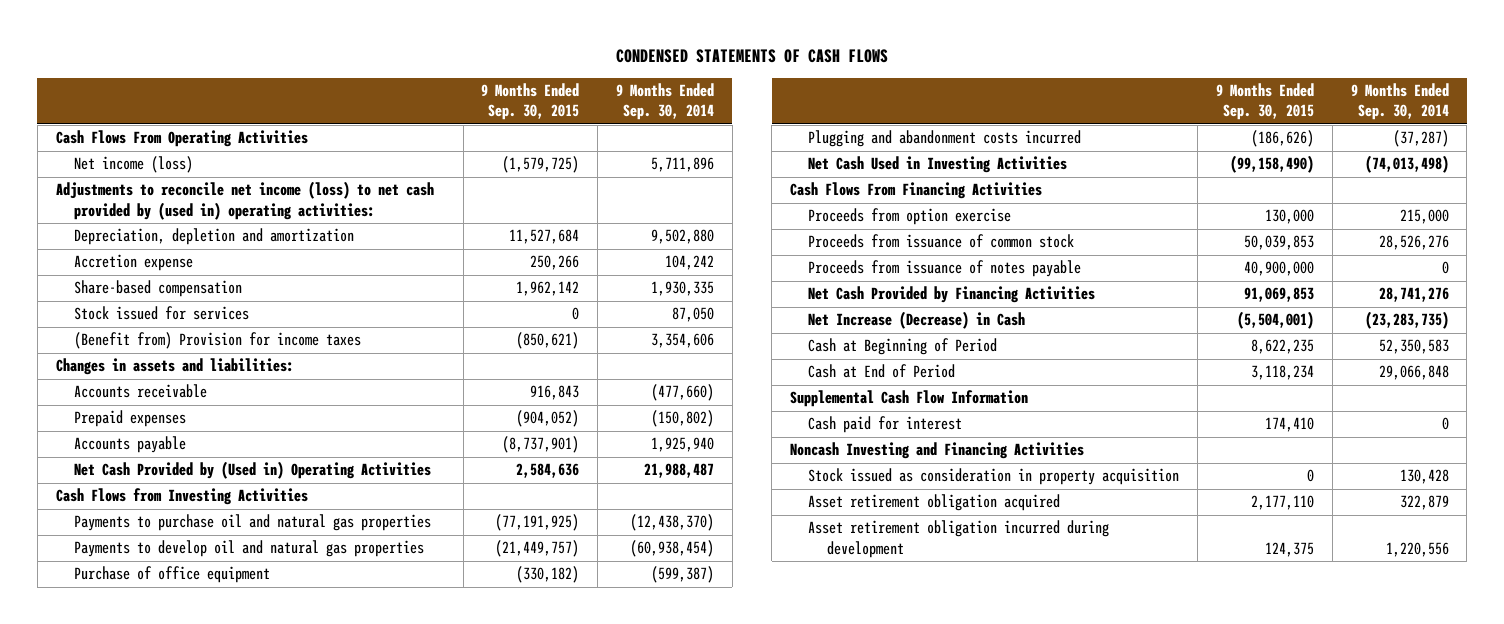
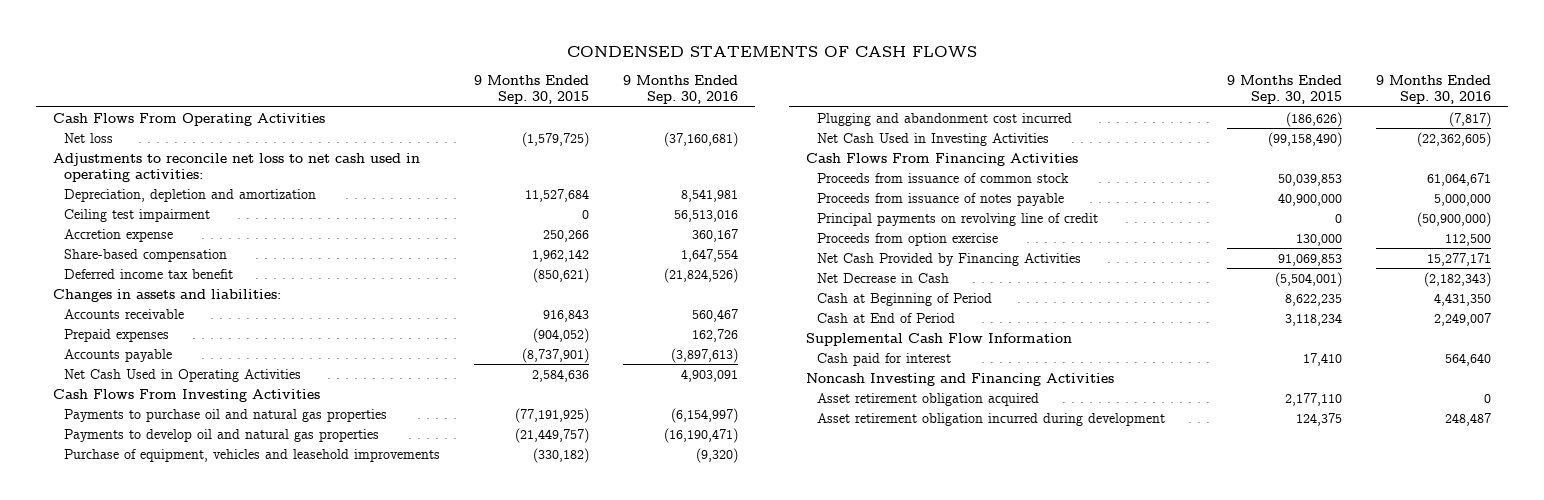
[616,83,715,121] 9 Months Ended Sep. 30, 2014 -> none
none -> [623,75,739,105] 9 Months Ended Sep. 30, 2016
[73,156,193,174] Net income (loss) -> [63,132,113,143] Net loss
[55,181,434,220] Adjustments to reconcile net income (loss) to net cash provided by (used in) operating activities: -> [52,152,420,182] Adjustments to reconcile net loss to net cash used in operating activities:
none -> [63,208,210,222] Ceiling test impairment
[73,306,249,321] Stock issued for services -> none
[73,332,361,350] (Benefit from) Provision for income taxes -> [63,268,233,279] Deferred income tax benefit
[73,461,431,480] Net Cash Provided by (Used in) Operating Activities -> [63,368,301,382] Net Cash Used in Operating Activities
[55,488,308,506] Cash Flows from Investing Activities -> [52,388,320,402] Cash Flows From Investing Activities
[73,566,270,584] Purchase of office equipment -> [63,448,440,462] Purchase of equipment, vehicles and leasehold improvements
[808,130,1082,148] Plugging and abandonment costs incurred -> [816,112,1072,126] Plugging and abandonment cost incurred
none -> [816,212,1098,226] Principal payments on revolving line of credit
[808,208,1012,226] Proceeds from option exercise -> [816,232,998,246] Proceeds from option exercise
[808,311,1026,330] Net Increase (Decrease) in Cash -> [816,272,949,283] Net Decrease in Cash
[1265,417,1315,433] 174,410 -> [1303,352,1343,366] 17,410
[808,468,1180,486] Stock issued as consideration in property acquisition -> none

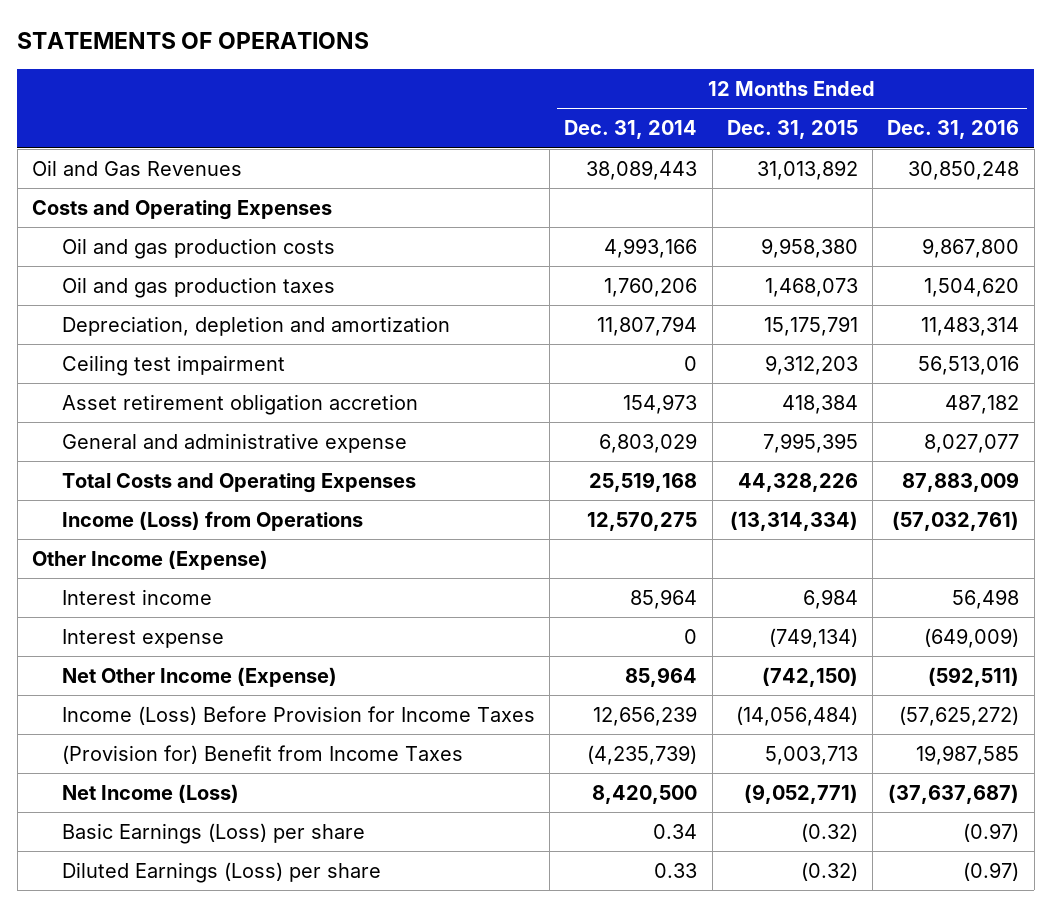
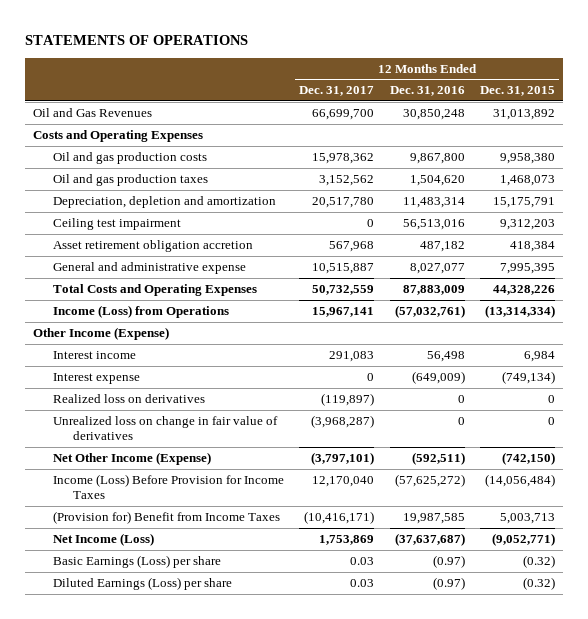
[564,120,698,140] Dec. 31, 2014 -> none
none -> [299,86,375,97] Dec. 31, 2017
none -> [53,393,206,403] Realized loss on derivatives
none -> [53,415,279,441] Unrealized loss on change in fair value of derivatives

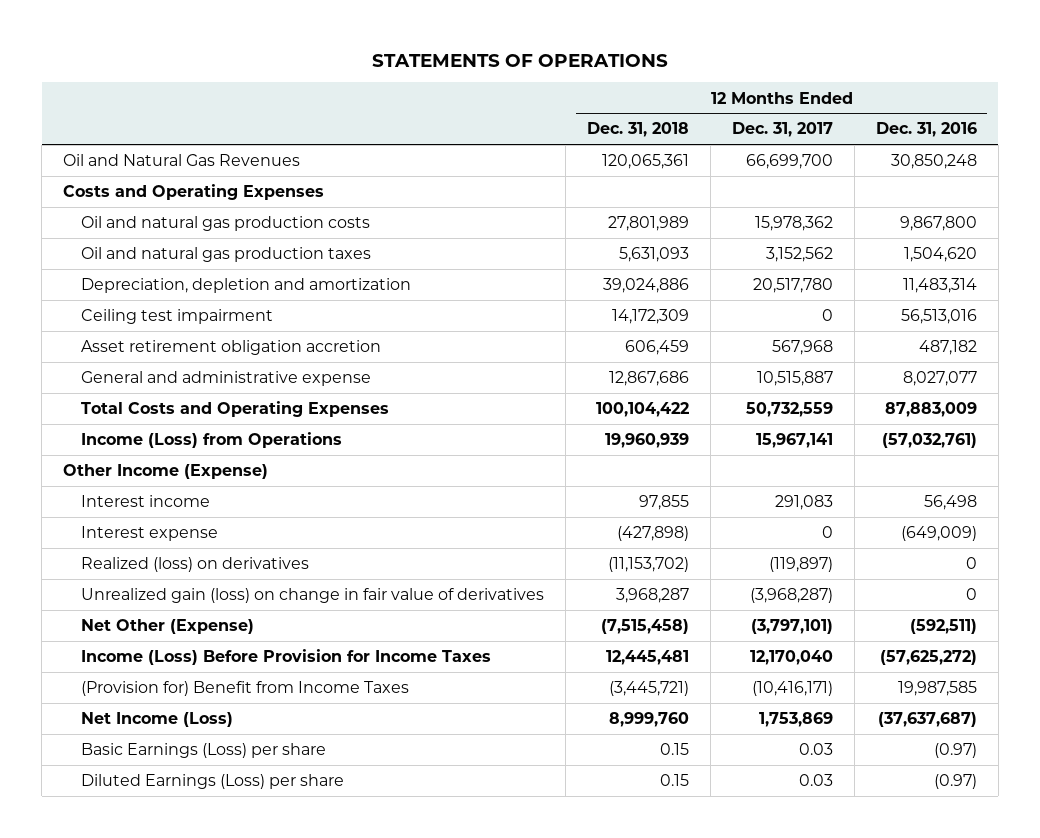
[479,86,555,97] Dec. 31, 2015 -> none
none -> [587,122,690,138] Dec. 31, 2018
[32,107,152,117] Oil and Gas Revenues -> [63,154,301,167] Oil and Natural Gas Revenues
[53,151,208,164] Oil and gas production costs -> [81,216,371,232] Oil and natural gas production costs
[53,173,209,186] Oil and gas production taxes -> [81,247,372,263] Oil and natural gas production taxes
[53,393,206,403] Realized loss on derivatives -> [81,557,310,573] Realized (loss) on derivatives
[53,415,279,441] Unrealized loss on change in fair value of derivatives -> [81,588,545,604] Unrealized gain (loss) on change in fair value of derivatives
[53,451,212,465] Net Other Income (Expense) -> [81,619,255,635] Net Other (Expense)

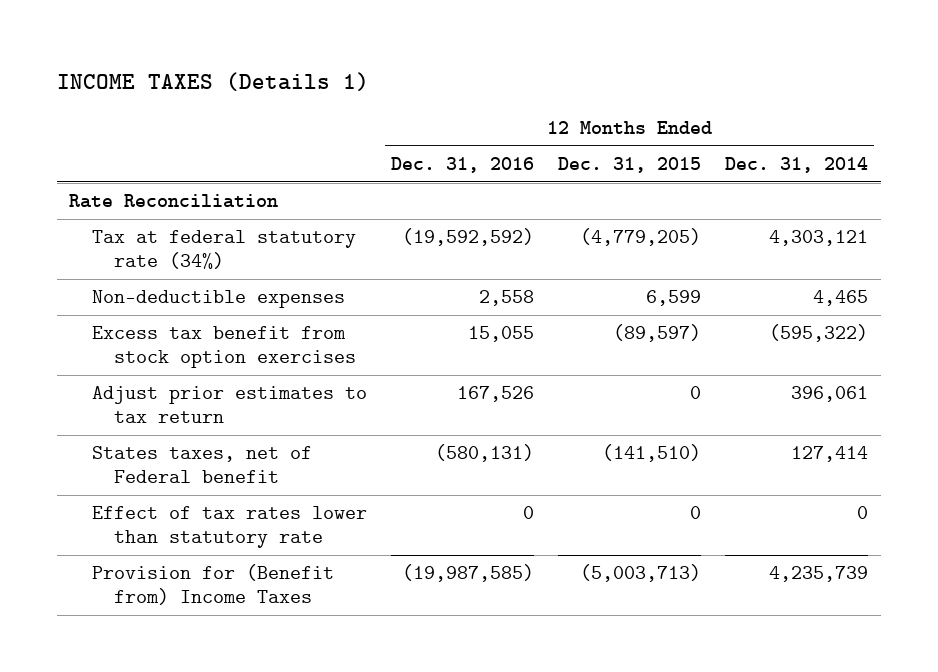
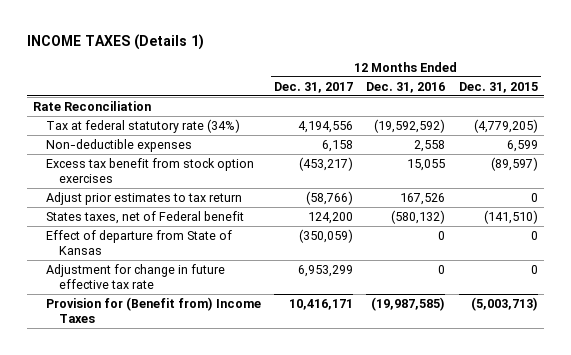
[725,156,869,173] Dec. 31, 2014 -> none
none -> [274,81,354,93] Dec. 31, 2017
[91,506,367,549] Effect of tax rates lower than statutory rate -> none
[434,444,534,463] (580,131) -> [391,209,446,224] (580,132)
none -> [46,229,233,256] Effect of departure from State of Kansas
none -> [46,263,226,290] Adjustment for change in future effective tax rate

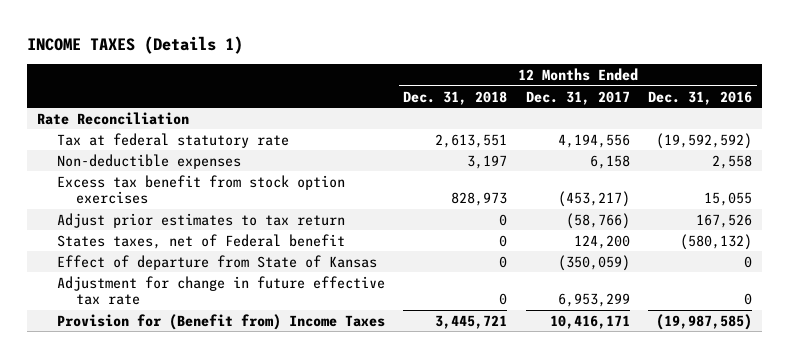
[458,81,538,93] Dec. 31, 2015 -> none
none -> [403,90,508,105] Dec. 31, 2018
[46,118,241,133] Tax at federal statutory rate (34%) -> [56,132,289,148] Tax at federal statutory rate

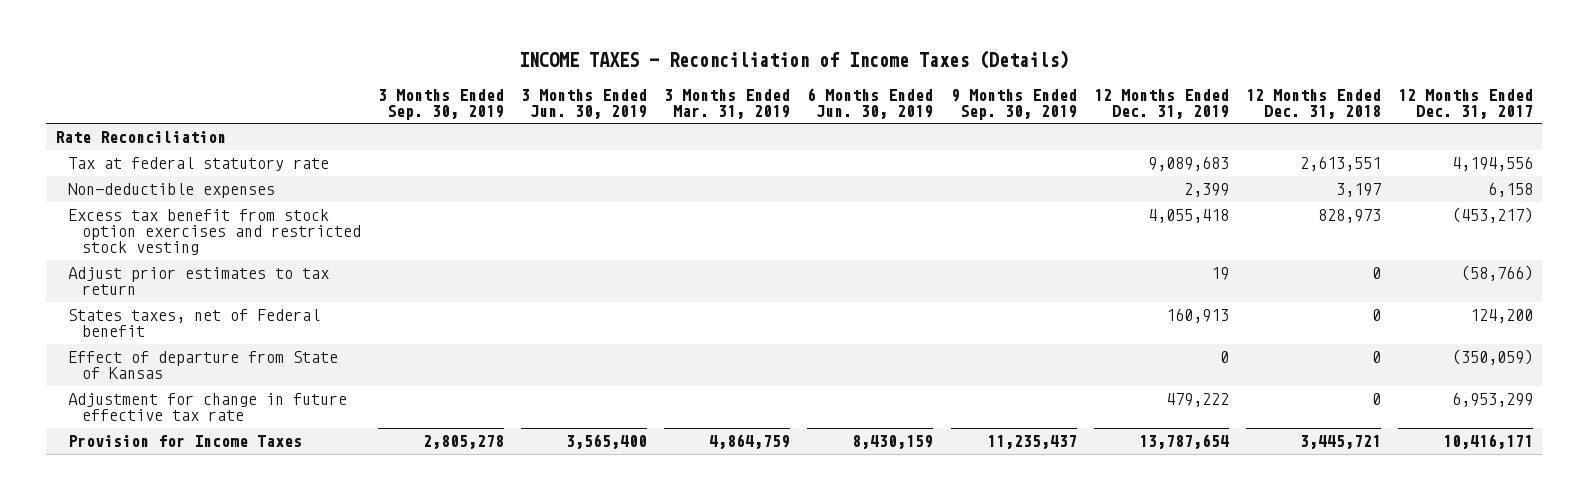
[27,35,244,54] INCOME TAXES (Details 1) -> [518,50,1069,70] INCOME TAXES - Reconciliation of Income Taxes (Details)
[648,90,753,105] Dec. 31, 2016 -> none
none -> [378,88,505,120] 3 Months Ended Sep. 30, 2019
none -> [521,88,648,119] 3 Months Ended Jun. 30, 2019
none -> [664,88,791,119] 3 Months Ended Mar. 31, 2019
none -> [807,87,934,119] 6 Months Ended Jun. 30, 2019
none -> [950,88,1077,120] 9 Months Ended Sep. 30, 2019
none -> [1093,88,1229,119] 12 Months Ended Dec. 31, 2019
[56,174,345,205] Excess tax benefit from stock option exercises -> [68,209,361,256] Excess tax benefit from stock option exercises and restricted stock vesting
[56,313,385,330] Provision for (Benefit from) Income Taxes -> [68,435,303,448] Provision for Income Taxes

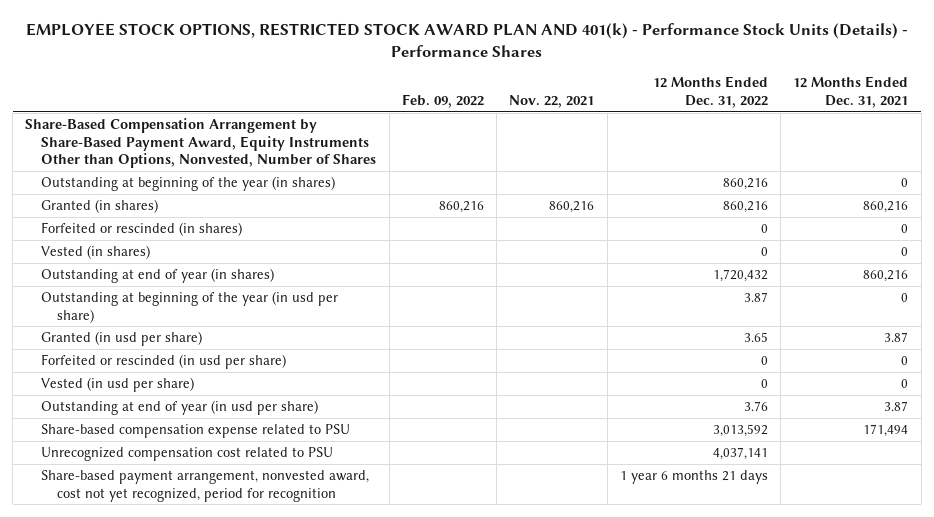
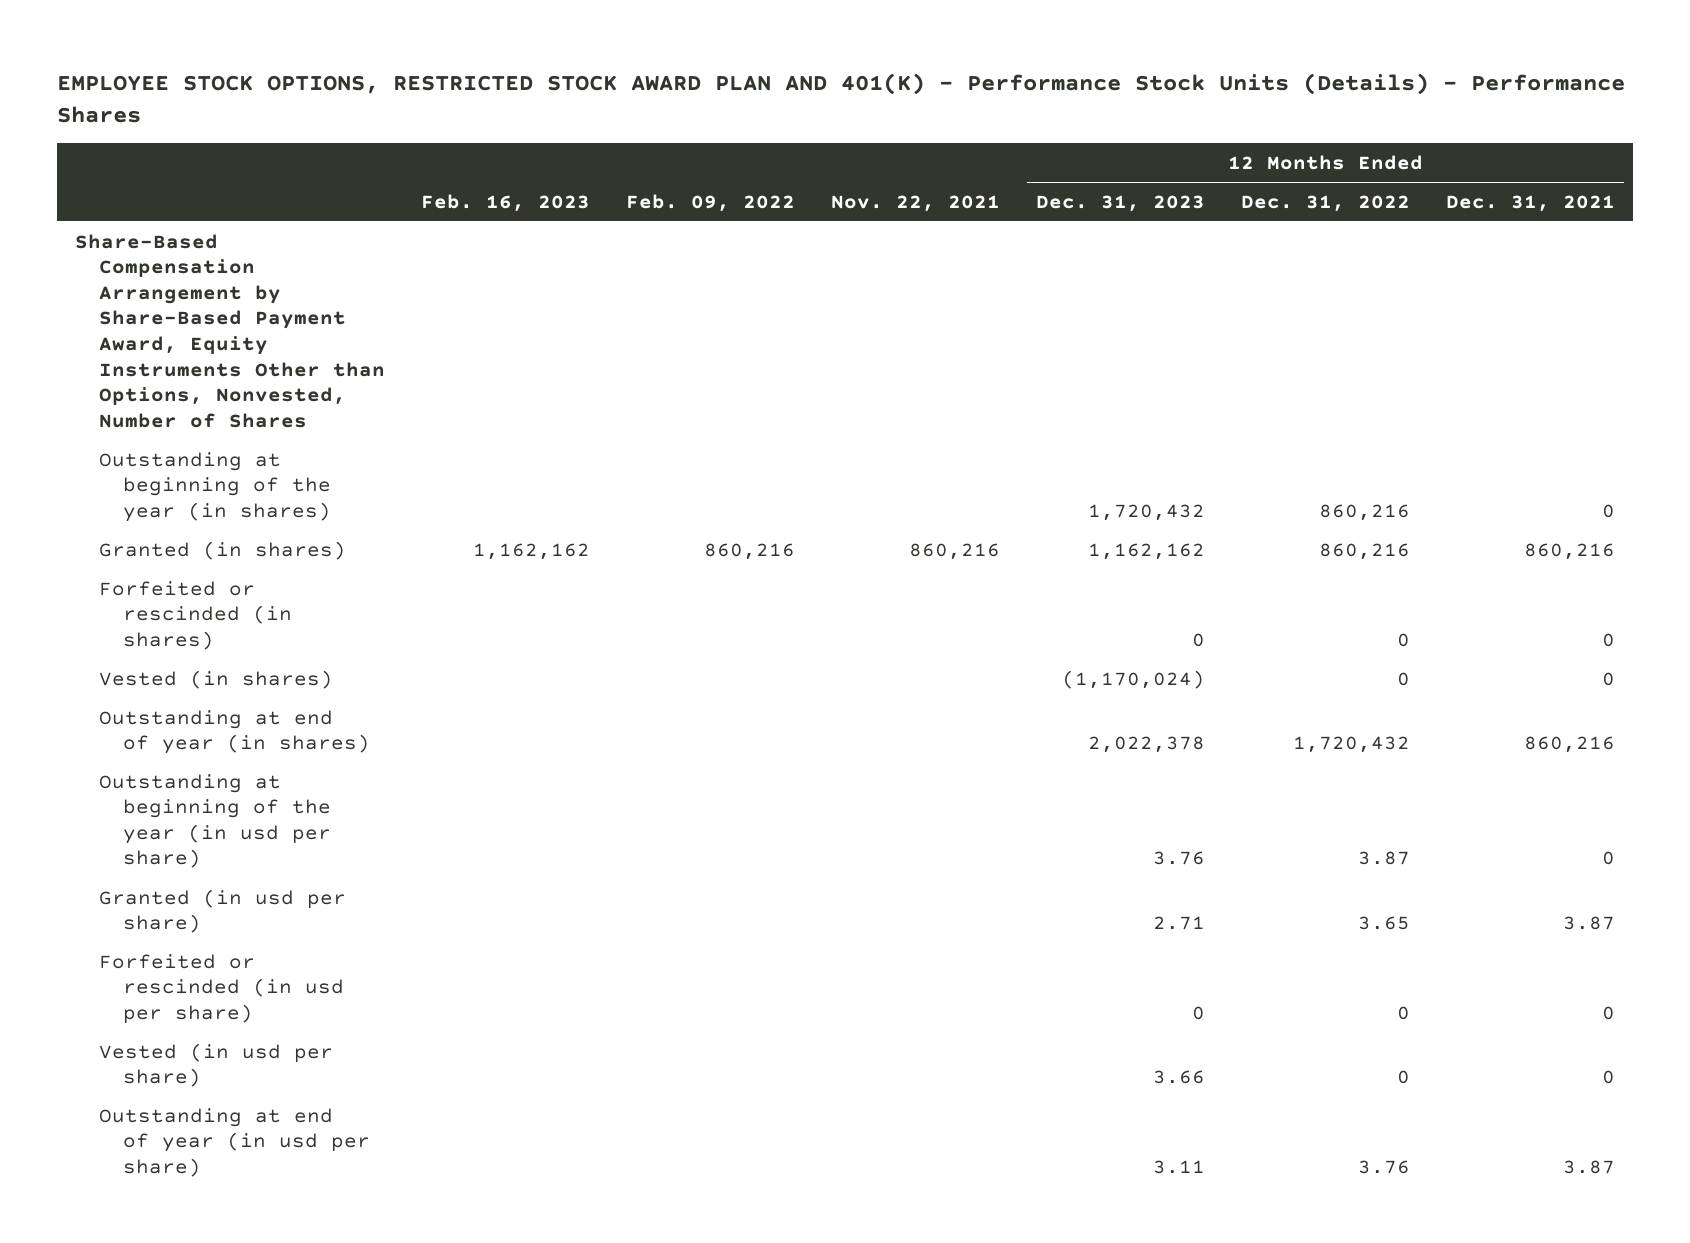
[25,22,908,58] EMPLOYEE STOCK OPTIONS, RESTRICTED STOCK AWARD PLAN AND 401(k) - Performance Stock Units (Details) - Performance Shares -> [56,72,1625,124] EMPLOYEE STOCK OPTIONS, RESTRICTED STOCK AWARD PLAN AND 401(K) - Performance Stock Units (Details) - Performance Shares
none -> [421,193,591,212] Feb. 16, 2023
none -> [1036,194,1206,212] Dec. 31, 2023
[41,423,351,438] Share-based compensation expense related to PSU -> none
[41,446,334,461] Unrecognized compensation cost related to PSU -> none
[41,469,370,502] Share-based payment arrangement, nonvested award, cost not yet recognized, period for recognition -> none

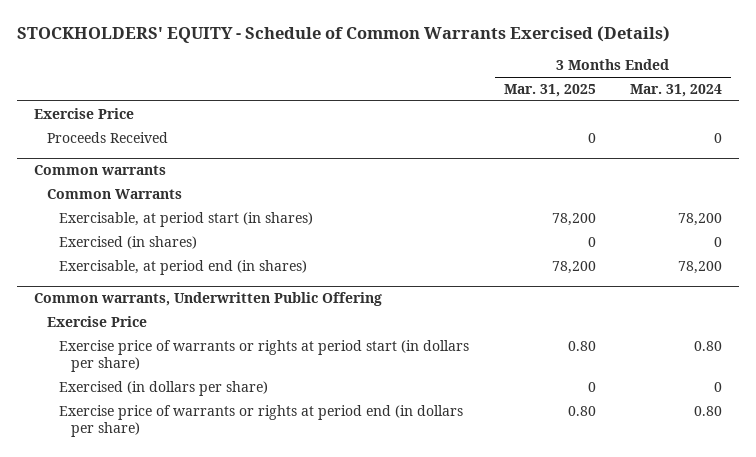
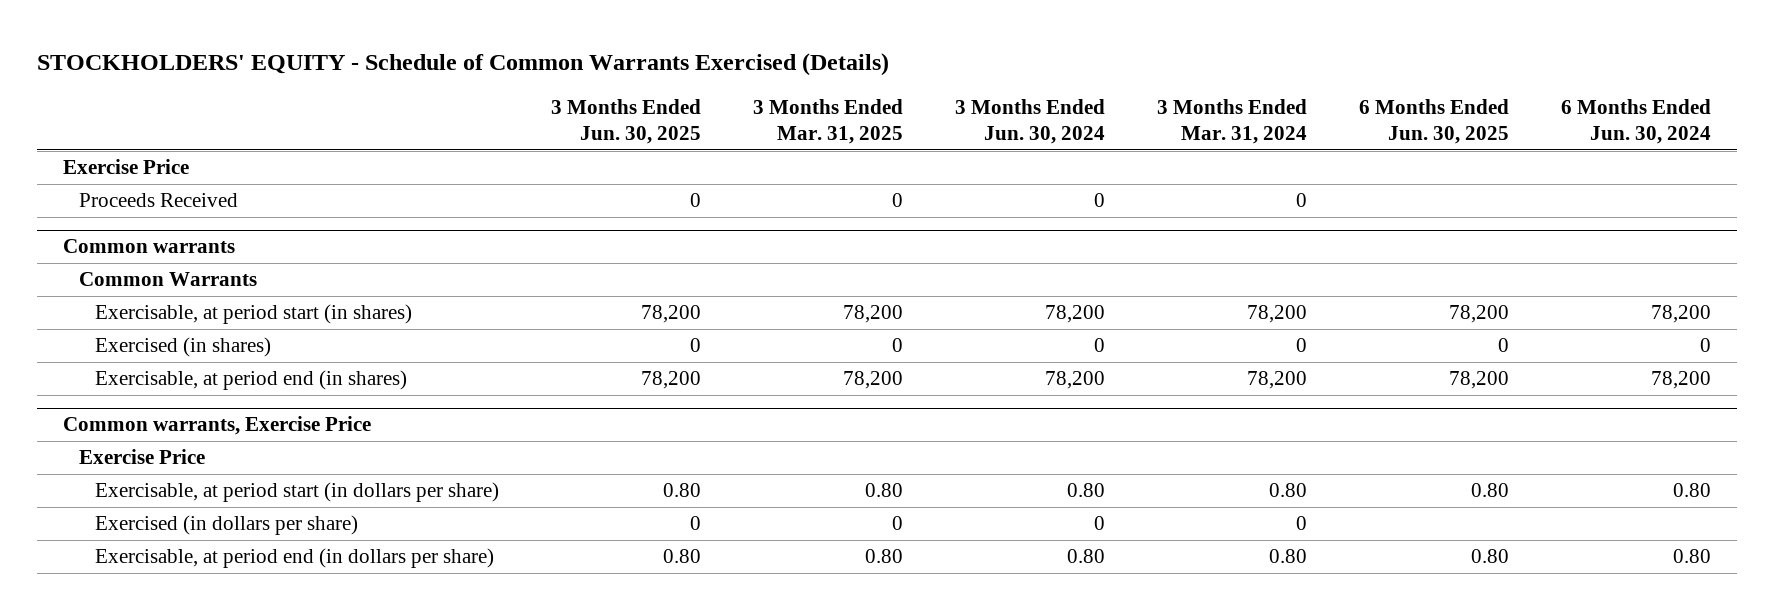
none -> [551,98,702,145] 3 Months Ended Jun. 30, 2025
none -> [955,98,1106,145] 3 Months Ended Jun. 30, 2024
none -> [1358,98,1509,145] 6 Months Ended Jun. 30, 2025
none -> [1560,98,1711,145] 6 Months Ended Jun. 30, 2024
[34,292,383,307] Common warrants, Underwritten Public Offering -> none
none -> [63,416,372,436] Common warrants, Exercise Price
[58,340,469,372] Exercise price of warrants or rights at period start (in dollars per share) -> [95,482,500,503] Exercisable, at period start (in dollars per share)
[58,405,463,437] Exercise price of warrants or rights at period end (in dollars per share) -> [95,548,495,569] Exercisable, at period end (in dollars per share)

